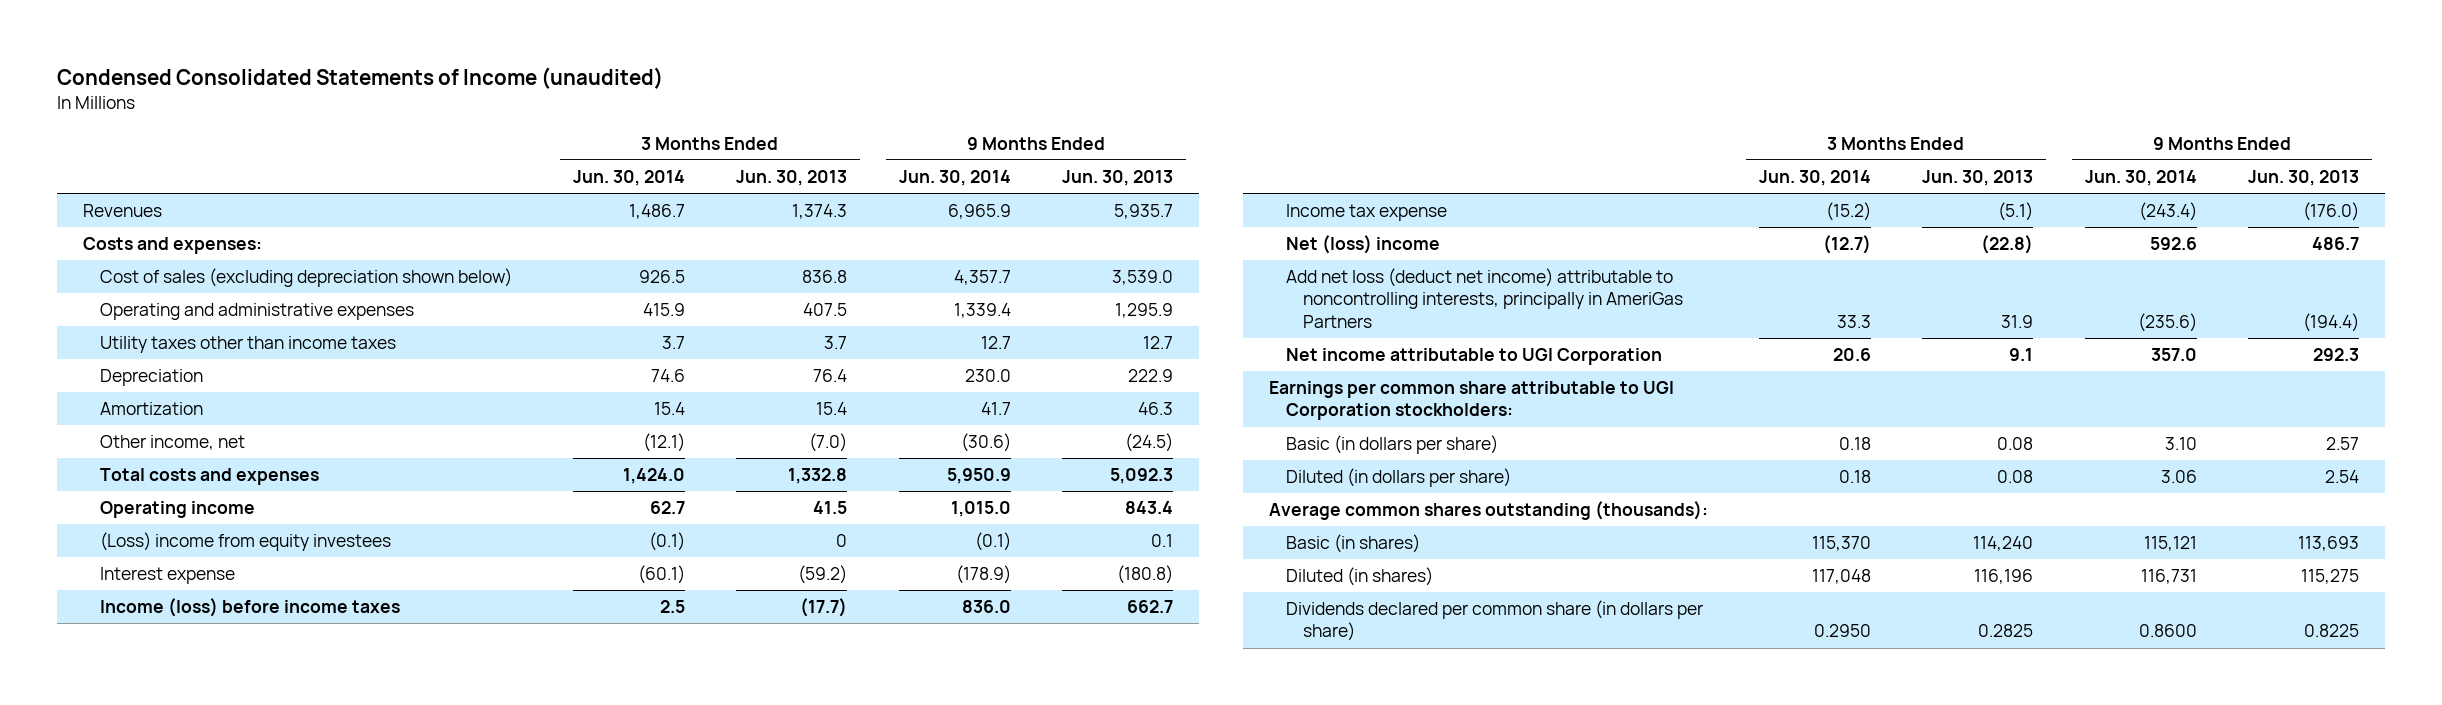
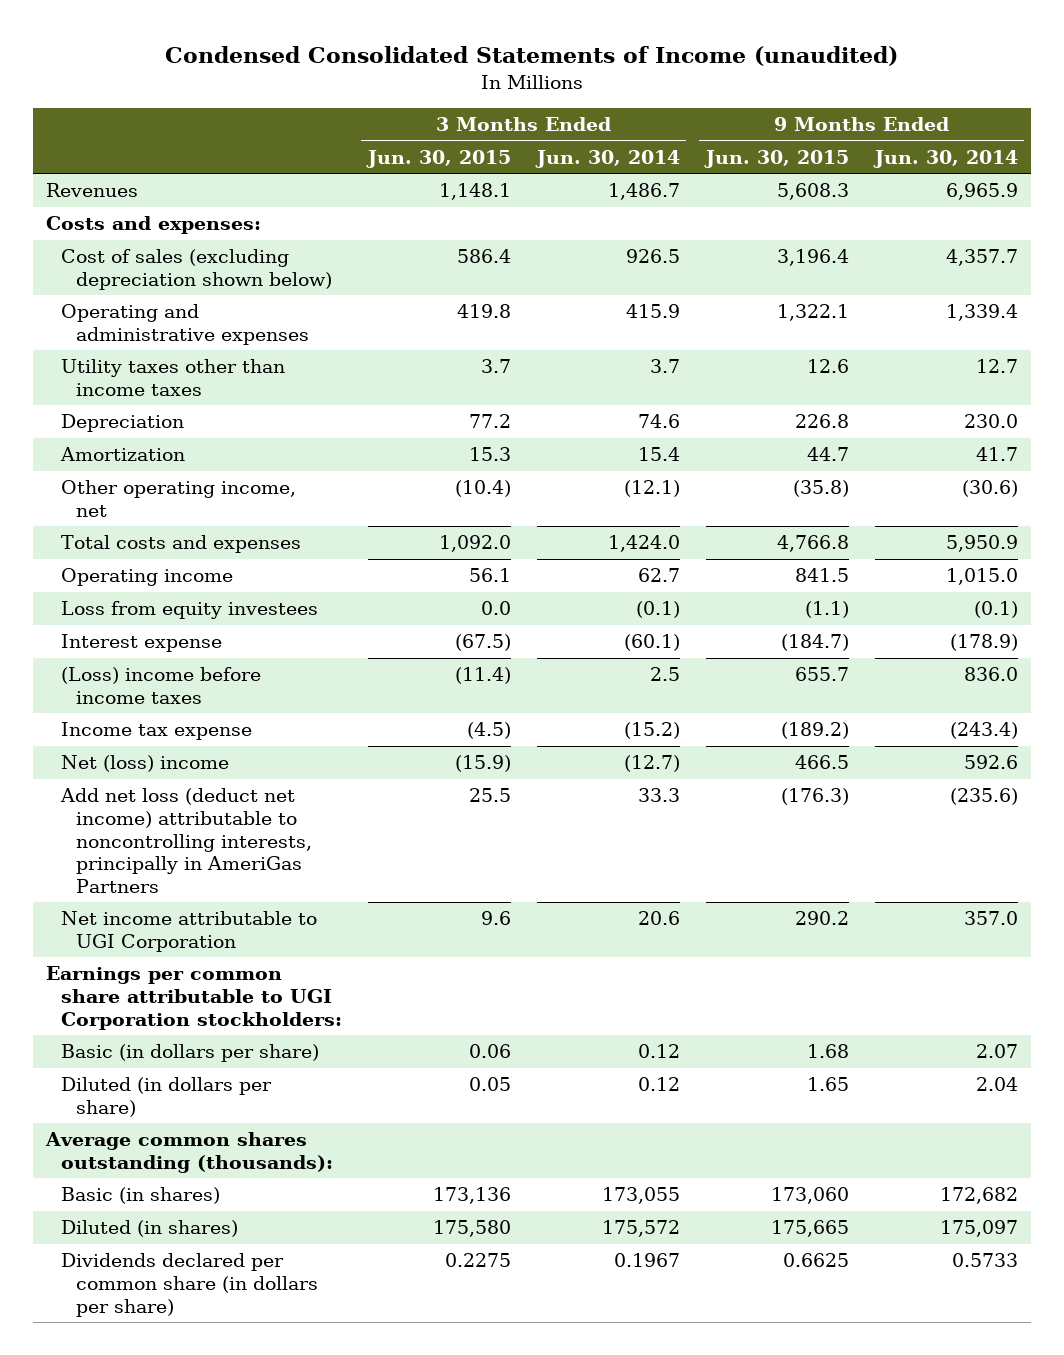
[736,169,848,186] Jun. 30, 2013 -> none
[1062,169,1174,186] Jun. 30, 2013 -> none
none -> [365,149,511,168] Jun. 30, 2015
none -> [703,149,849,168] Jun. 30, 2015
[100,435,246,451] Other income, net -> [60,480,296,517] Other operating income, net
[100,532,392,552] (Loss) income from equity investees -> [60,601,318,620] Loss from equity investees
[100,598,401,618] Income (loss) before income taxes -> [60,667,261,704] (Loss) income before income taxes
[1839,437,1872,451] 0.18 -> [637,1044,680,1059] 0.12
[2164,437,2197,451] 3.10 -> [975,1044,1018,1059] 2.07
[1839,470,1872,484] 0.18 -> [637,1077,680,1092] 0.12
[2160,470,2197,484] 3.06 -> [975,1077,1018,1092] 2.04
[1812,536,1872,552] 115,370 -> [601,1187,680,1205] 173,055
[2143,536,2197,552] 115,121 -> [939,1187,1018,1205] 172,682
[1812,569,1872,585] 117,048 -> [601,1220,680,1238] 175,572
[2140,569,2197,585] 116,731 -> [939,1220,1018,1238] 175,097
[1814,624,1872,638] 0.2950 -> [613,1253,680,1268] 0.1967
[2138,624,2197,638] 0.8600 -> [951,1253,1018,1268] 0.5733

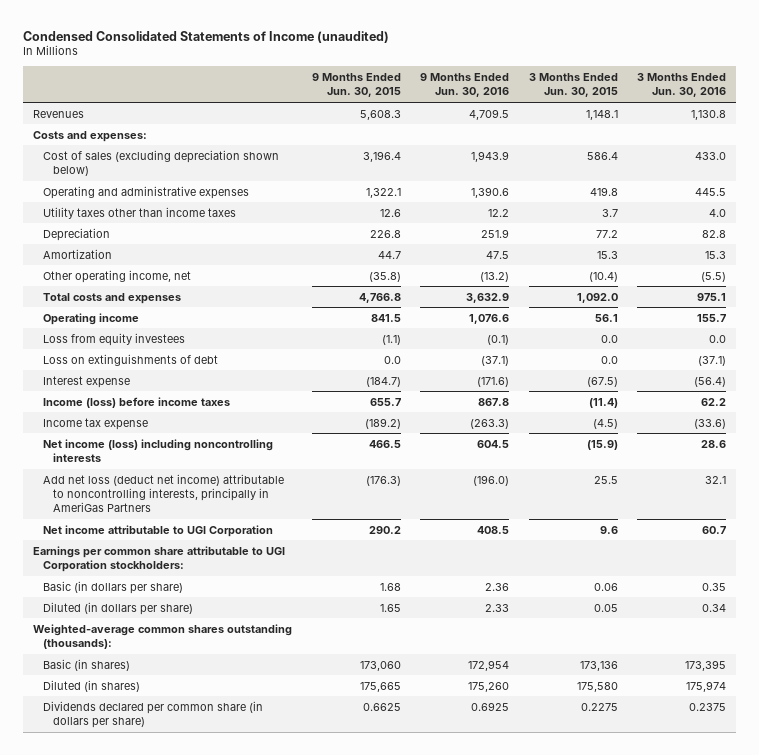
[534,149,680,168] Jun. 30, 2014 -> none
[872,149,1018,168] Jun. 30, 2014 -> none
none -> [420,73,510,98] 9 Months Ended Jun. 30, 2016
none -> [637,73,727,98] 3 Months Ended Jun. 30, 2016
none -> [43,353,219,366] Loss on extinguishments of debt
[60,667,261,704] (Loss) income before income taxes -> [43,396,231,408] Income (loss) before income taxes
[60,755,229,773] Net (loss) income -> [43,438,274,462] Net income (loss) including noncontrolling interests
[44,1132,333,1173] Average common shares outstanding (thousands): -> [33,623,293,649] Weighted-average common shares outstanding (thousands):

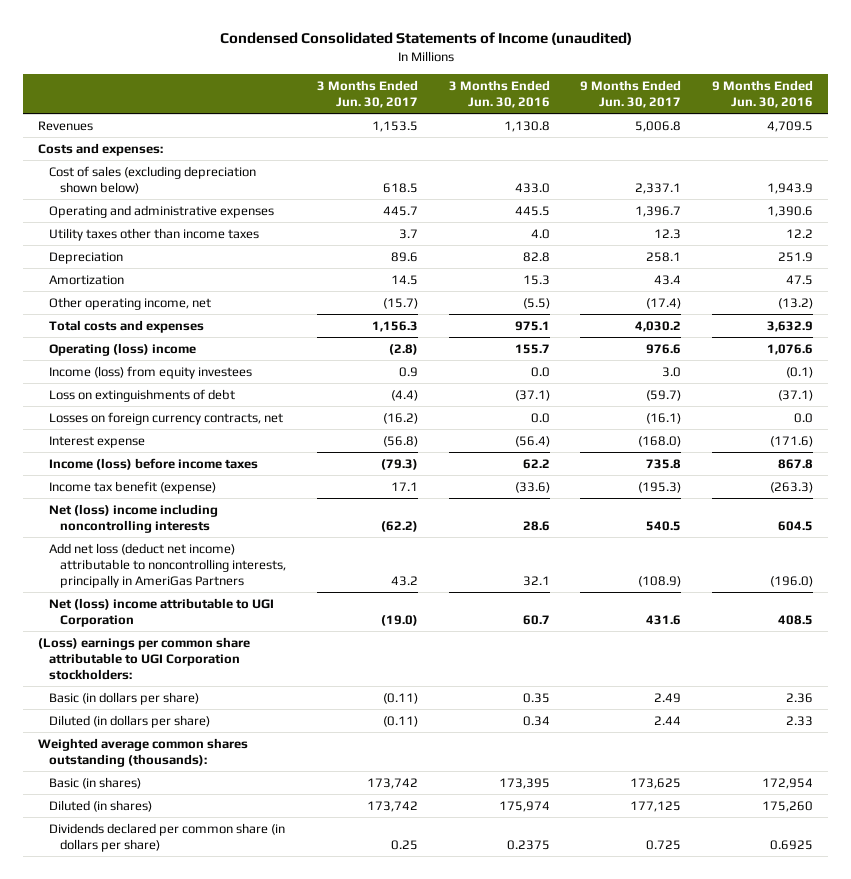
[311,73,401,98] 9 Months Ended Jun. 30, 2015 -> none
[528,73,618,98] 3 Months Ended Jun. 30, 2015 -> none
none -> [316,79,418,109] 3 Months Ended Jun. 30, 2017
none -> [580,79,682,109] 9 Months Ended Jun. 30, 2017
[43,312,140,325] Operating income -> [49,342,197,356] Operating (loss) income
[43,332,186,346] Loss from equity investees -> [49,365,253,379] Income (loss) from equity investees
none -> [49,411,284,425] Losses on foreign currency contracts, net
[43,417,149,430] Income tax expense -> [49,480,217,494] Income tax benefit (expense)
[43,438,274,462] Net income (loss) including noncontrolling interests -> [49,503,219,533] Net (loss) income including noncontrolling interests
[43,524,274,537] Net income attributable to UGI Corporation -> [49,597,275,627] Net (loss) income attributable to UGI Corporation
[33,545,286,572] Earnings per common share attributable to UGI Corporation stockholders: -> [38,636,251,681] (Loss) earnings per common share attributable to UGI Corporation stockholders:
[33,623,293,649] Weighted-average common shares outstanding (thousands): -> [38,737,249,767] Weighted average common shares outstanding (thousands):

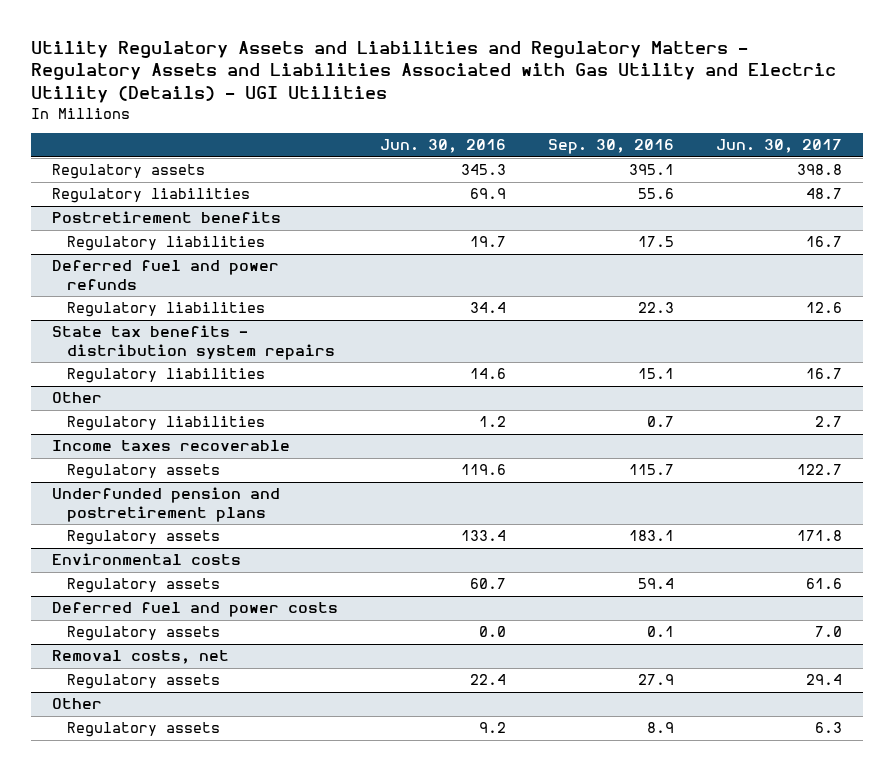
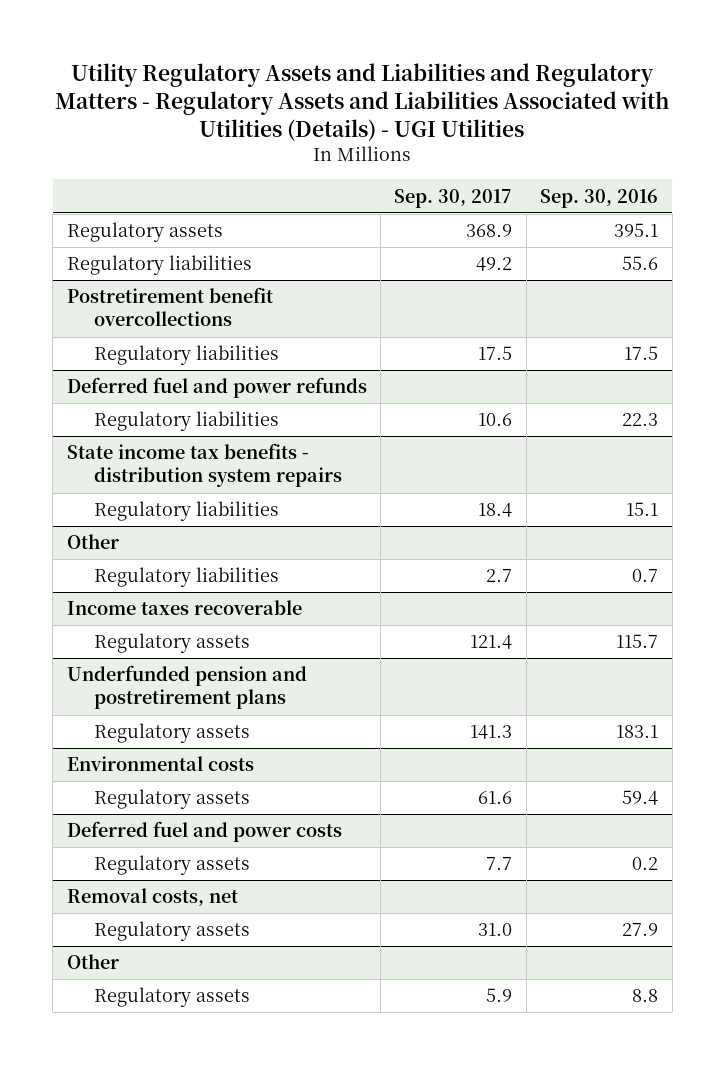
[31,40,837,103] Utility Regulatory Assets and Liabilities and Regulatory Matters - Regulatory Assets and Liabilities Associated with Gas Utility and Electric Utility (Details) - UGI Utilities -> [55,62,670,141] Utility Regulatory Assets and Liabilities and Regulatory Matters - Regulatory Assets and Liabilities Associated with Utilities (Details) - UGI Utilities
[380,139,507,154] Jun. 30, 2016 -> none
[715,139,842,154] Jun. 30, 2017 -> none
none -> [394,188,513,208] Sep. 30, 2017
[52,211,282,224] Postretirement benefits -> [66,287,273,327] Postretirement benefit overcollections
[52,325,335,360] State tax benefits - distribution system repairs -> [66,443,343,488] State income tax benefits - distribution system repairs
[646,626,674,638] 0.1 -> [632,857,659,871] 0.2
[646,722,674,734] 8.9 -> [632,989,659,1003] 8.8

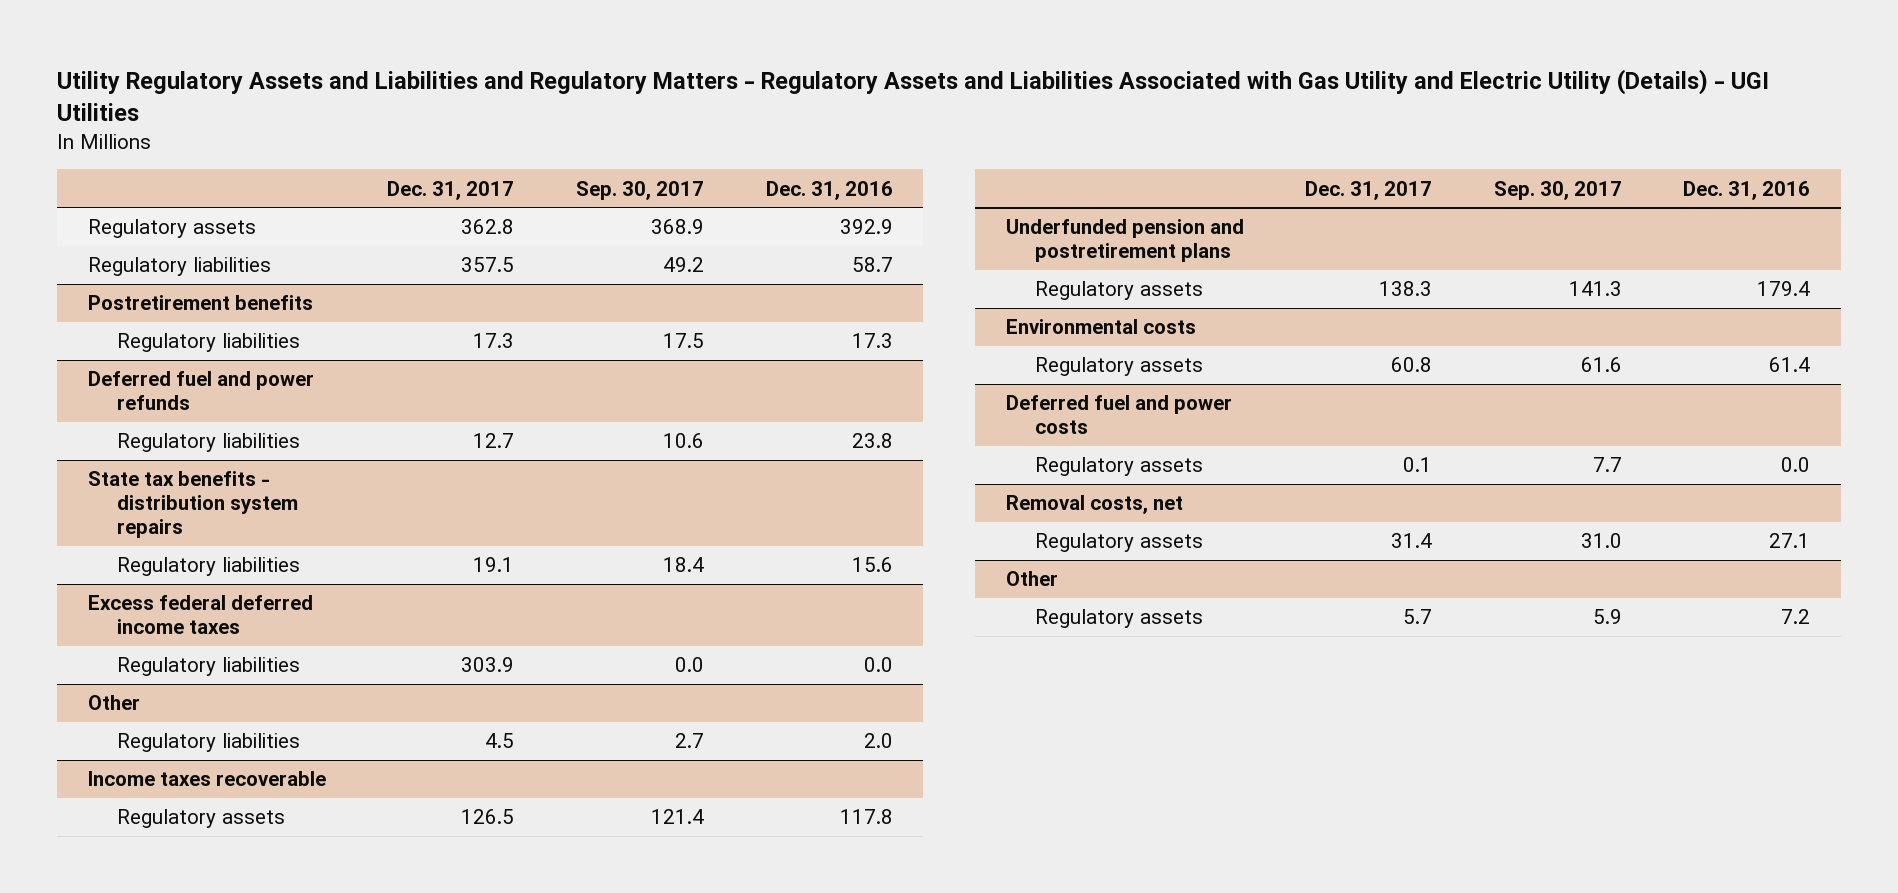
[55,62,670,141] Utility Regulatory Assets and Liabilities and Regulatory Matters - Regulatory Assets and Liabilities Associated with Utilities (Details) - UGI Utilities -> [56,68,1769,121] Utility Regulatory Assets and Liabilities and Regulatory Matters - Regulatory Assets and Liabilities Associated with Gas Utility and Electric Utility (Details) - UGI Utilities
[540,188,659,208] Sep. 30, 2016 -> none
none -> [387,180,515,200] Dec. 31, 2017
none -> [765,180,893,200] Dec. 31, 2016
[66,287,273,327] Postretirement benefit overcollections -> [87,295,313,311] Postretirement benefits
[66,443,343,488] State income tax benefits - distribution system repairs -> [87,471,298,538] State tax benefits - distribution system repairs
none -> [87,595,313,635] Excess federal deferred income taxes
none -> [116,657,300,677] Regulatory liabilities

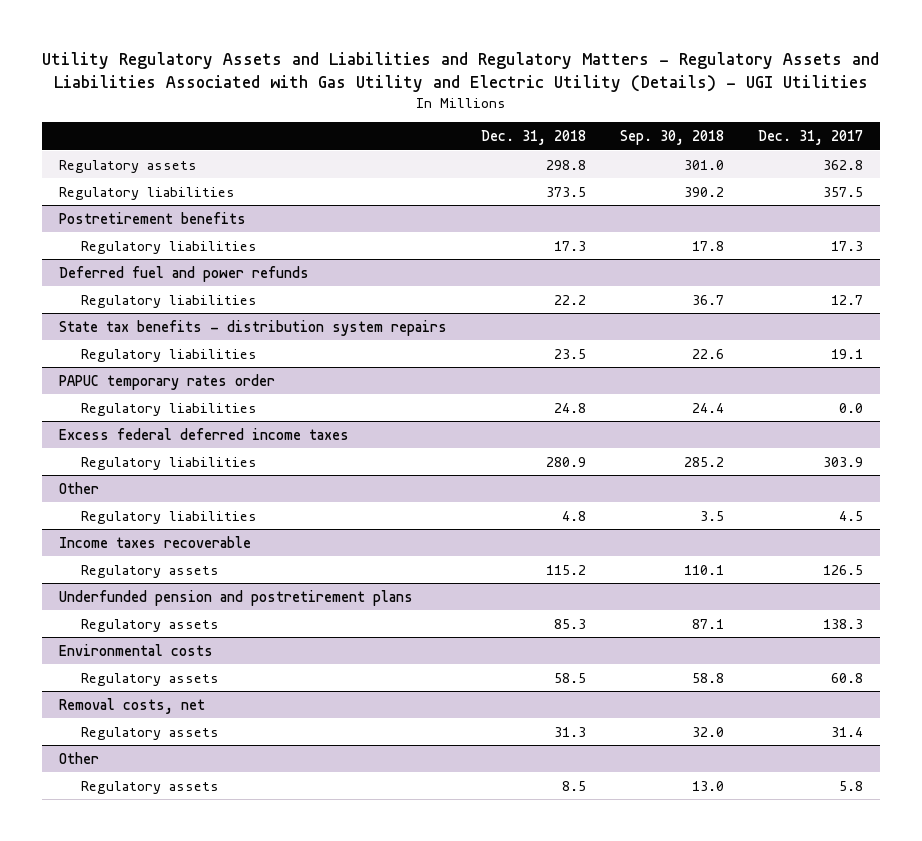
[575,180,704,200] Sep. 30, 2017 -> none
[765,180,893,200] Dec. 31, 2016 -> none
none -> [481,130,587,146] Dec. 31, 2018
none -> [619,130,724,146] Sep. 30, 2018
none -> [59,373,276,390] PAPUC temporary rates order
none -> [80,402,257,416] Regulatory liabilities
[1005,395,1232,435] Deferred fuel and power costs -> none
[1034,457,1203,477] Regulatory assets -> none
[1403,609,1433,625] 5.7 -> [838,780,863,791] 5.8

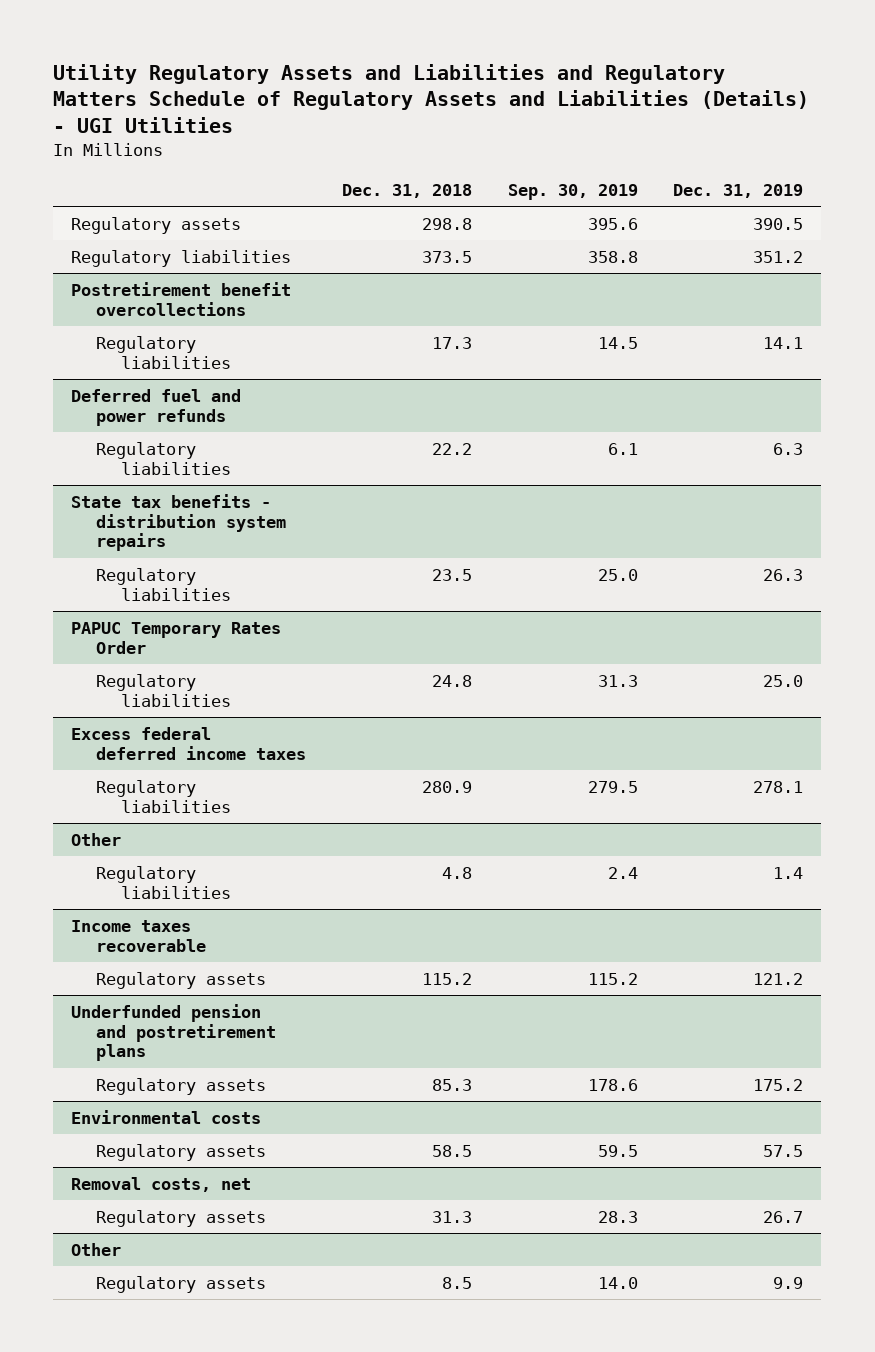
[42,52,880,92] Utility Regulatory Assets and Liabilities and Regulatory Matters - Regulatory Assets and Liabilities Associated with Gas Utility and Electric Utility (Details) - UGI Utilities -> [53,63,810,134] Utility Regulatory Assets and Liabilities and Regulatory Matters Schedule of Regulatory Assets and Liabilities (Details) - UGI Utilities
[619,130,724,146] Sep. 30, 2018 -> none
[757,130,863,146] Dec. 31, 2017 -> none
none -> [507,183,638,200] Sep. 30, 2019
none -> [673,183,804,198] Dec. 31, 2019
[59,211,247,224] Postretirement benefits -> [71,281,292,316] Postretirement benefit overcollections
[59,373,276,390] PAPUC temporary rates order -> [71,621,282,654] PAPUC Temporary Rates Order

